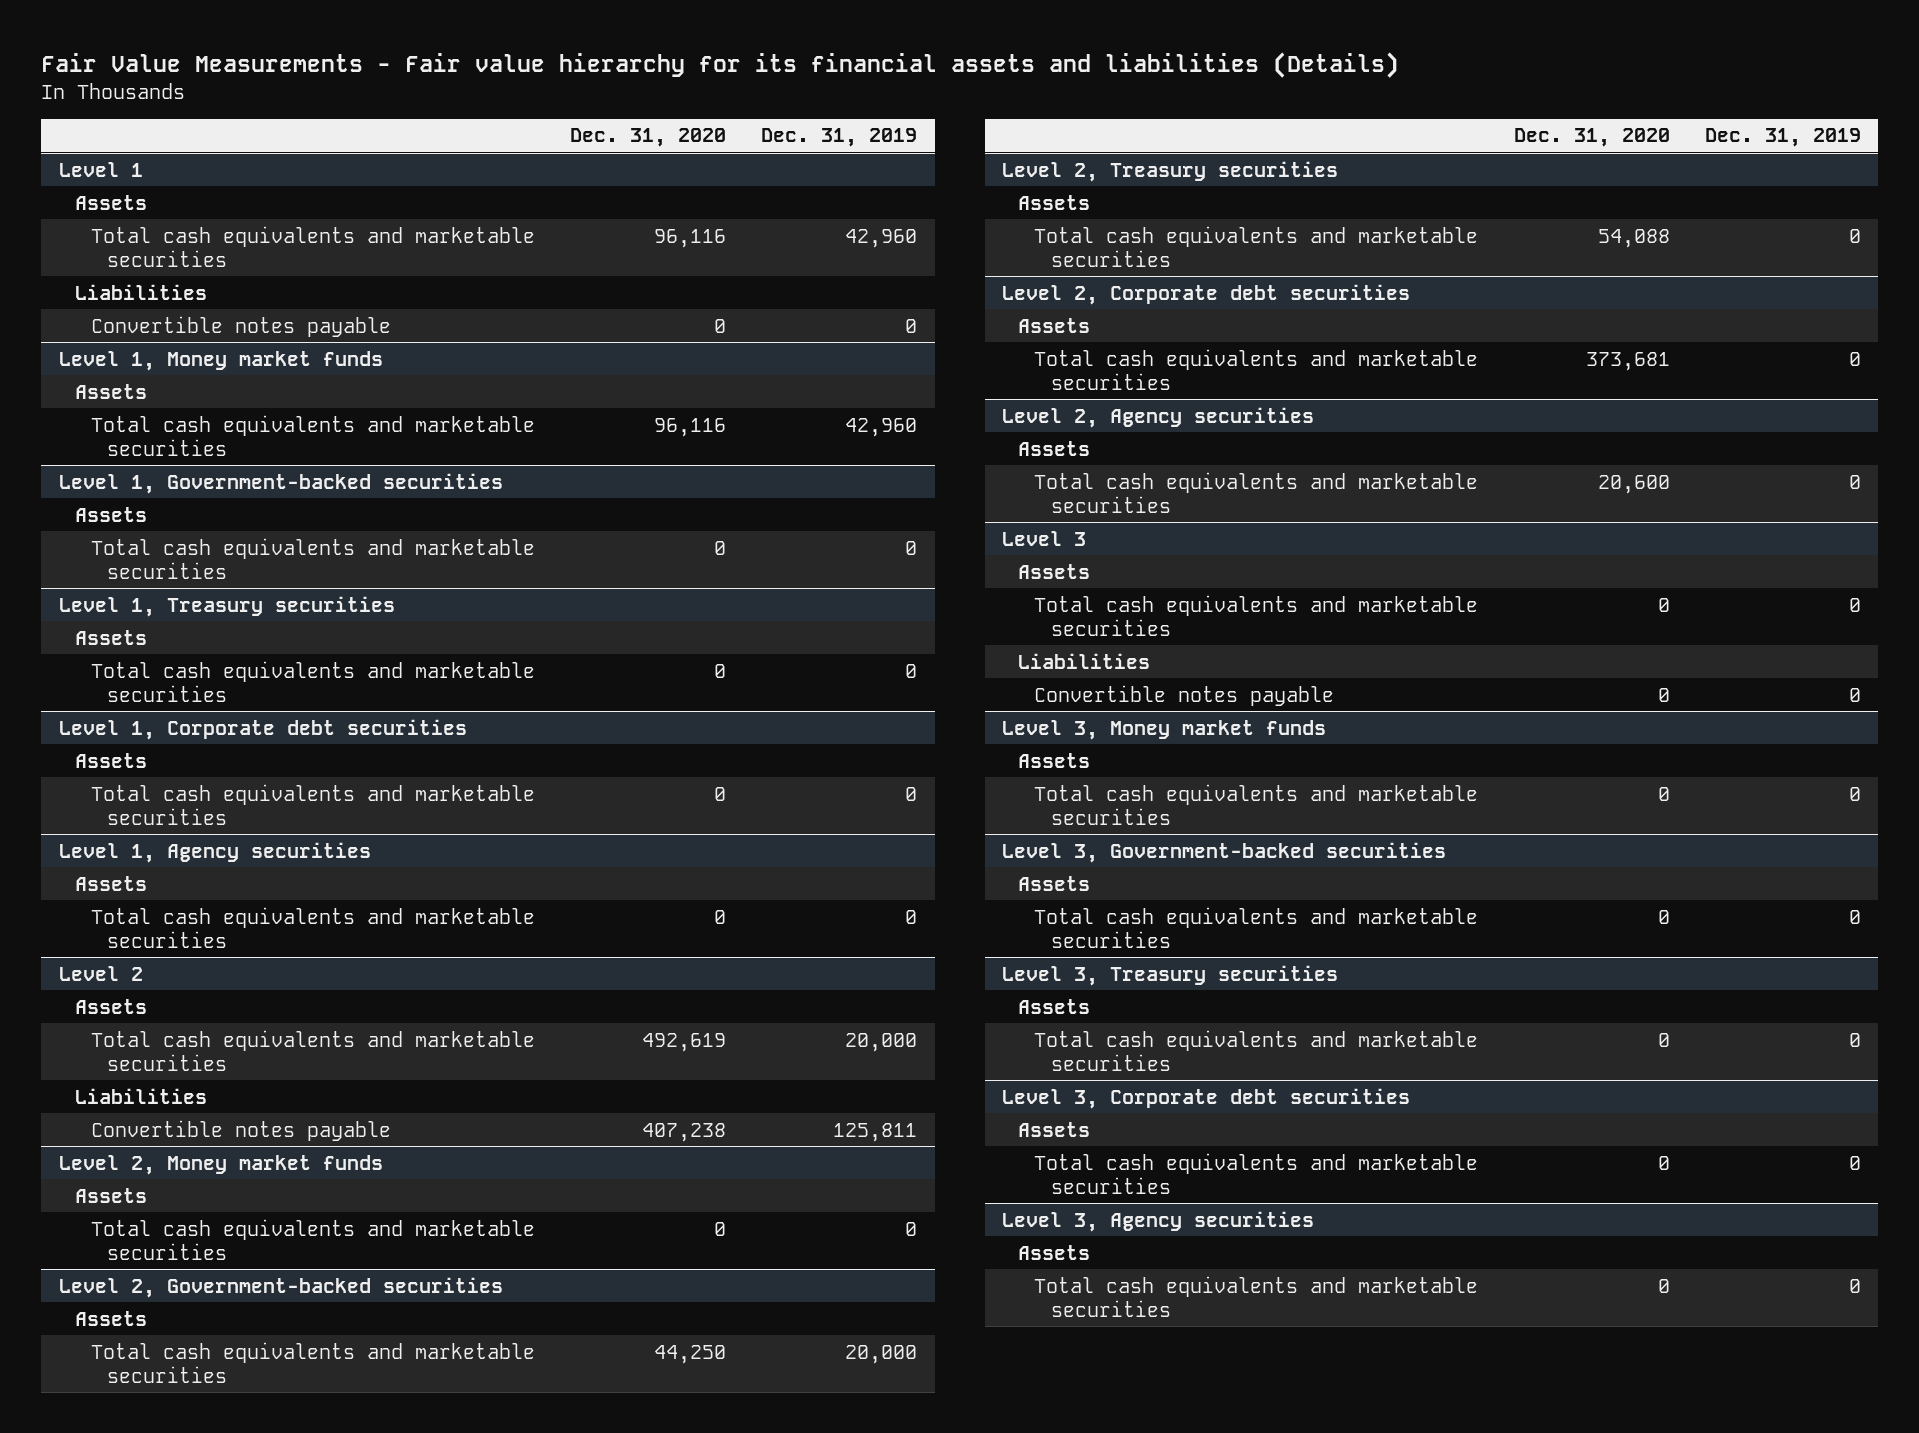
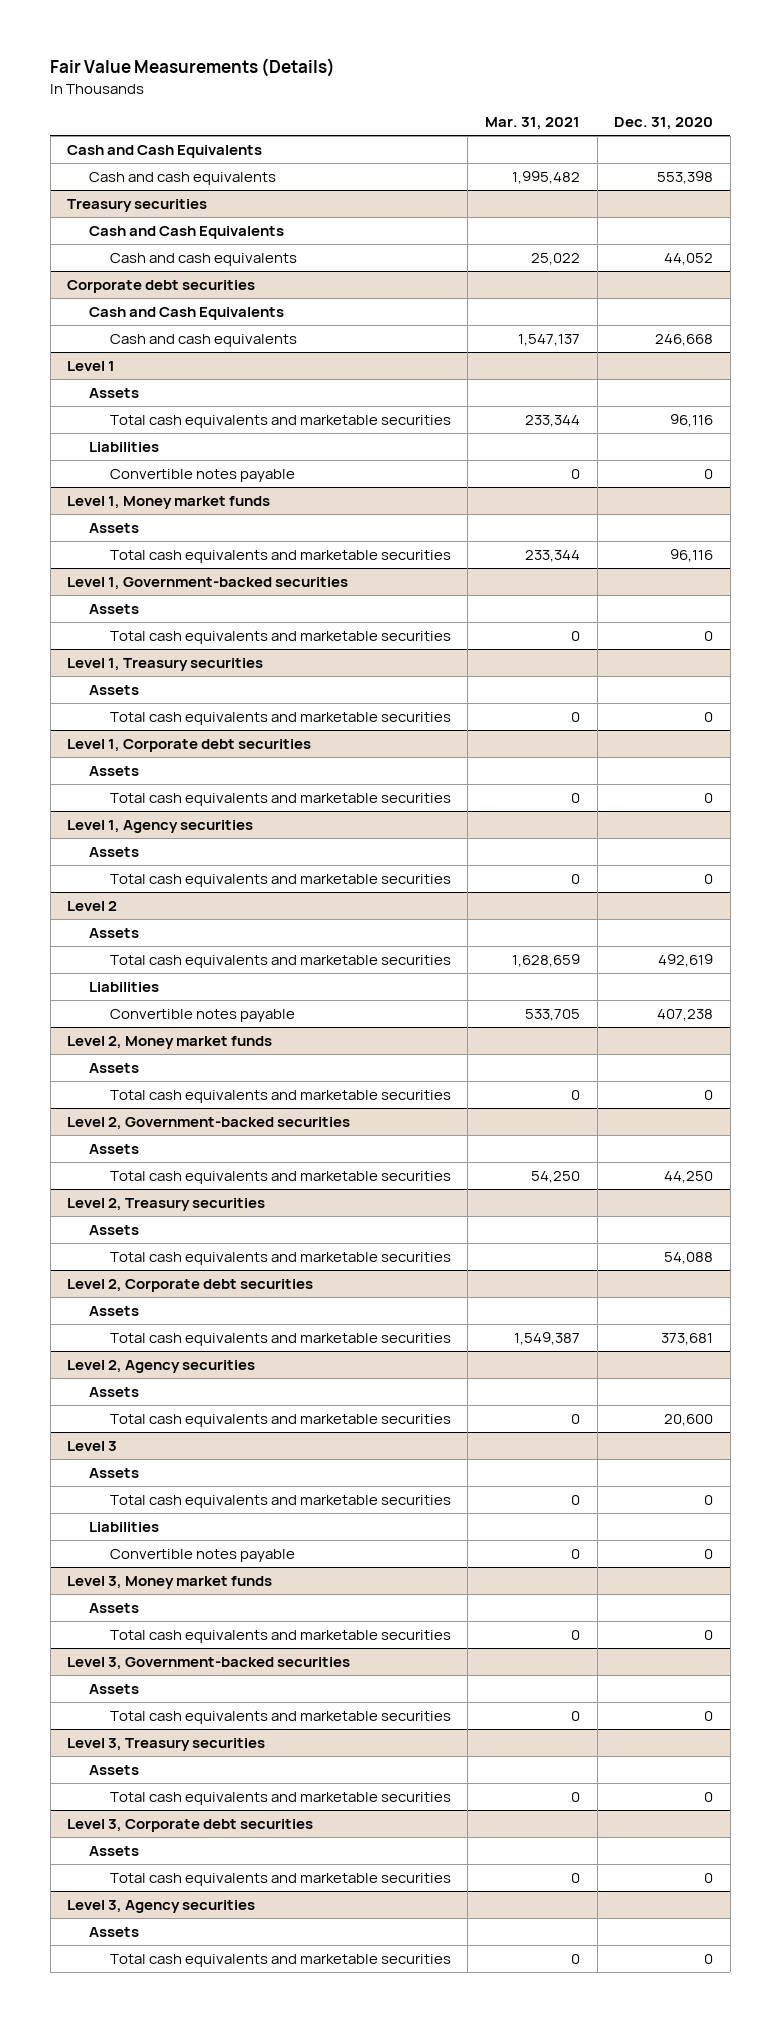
[41,51,1400,78] Fair Value Measurements - Fair value hierarchy for its financial assets and liabilities (Details) -> [50,58,336,78] Fair Value Measurements (Details)
[761,128,918,148] Dec. 31, 2019 -> none
none -> [484,117,580,131] Mar. 31, 2021
none -> [67,144,263,158] Cash and Cash Equivalents
none -> [88,171,276,185] Cash and cash equivalents
none -> [67,198,208,212] Treasury securities
none -> [88,225,284,239] Cash and Cash Equivalents
none -> [109,252,297,266] Cash and cash equivalents
none -> [67,279,256,293] Corporate debt securities
none -> [88,306,284,320] Cash and Cash Equivalents
none -> [109,333,297,347] Cash and cash equivalents

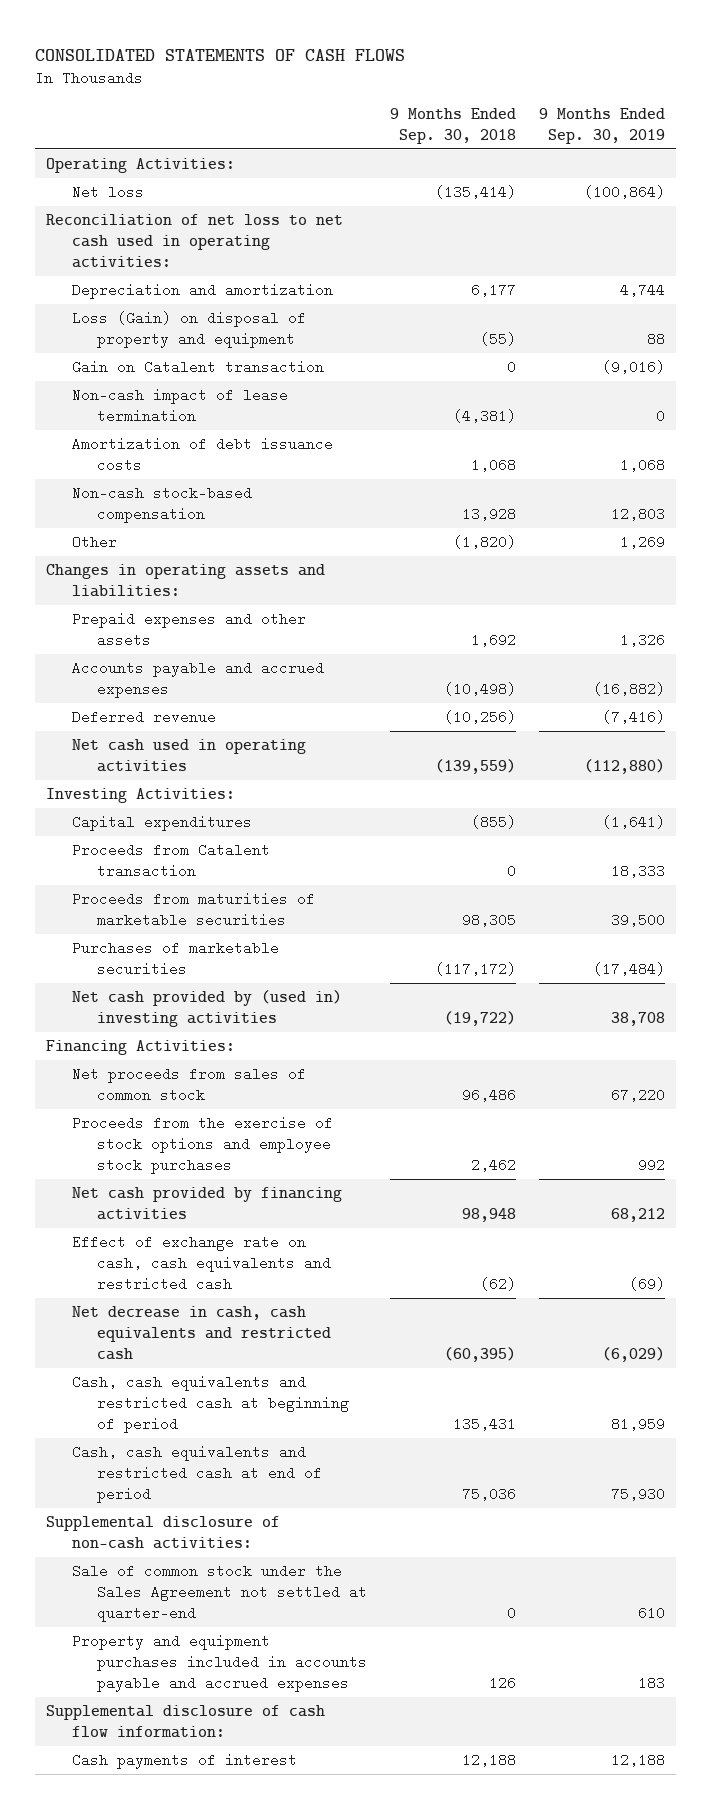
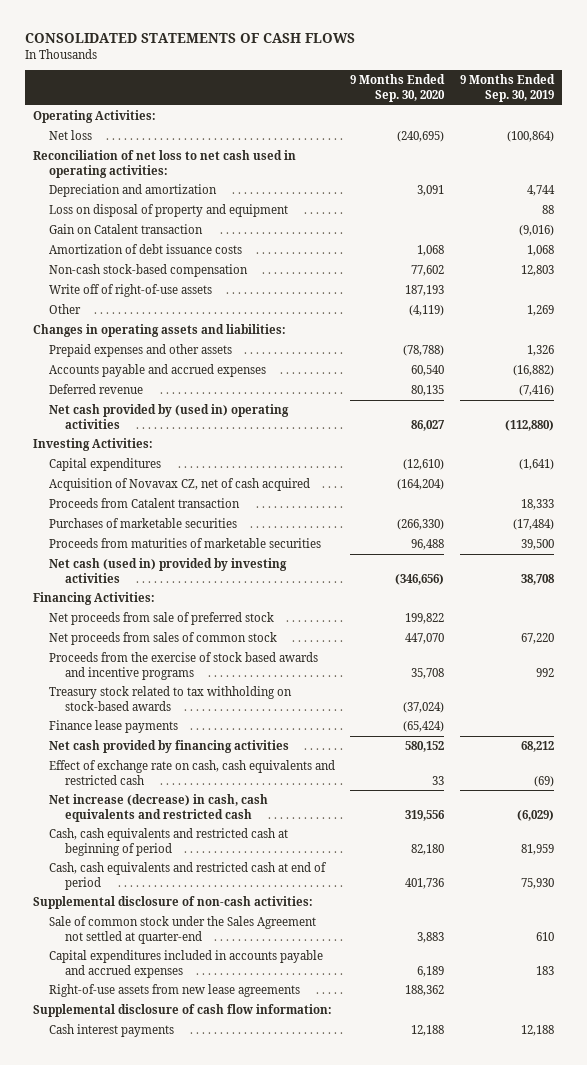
[389,107,516,144] 9 Months Ended Sep. 30, 2018 -> none
none -> [350,74,446,102] 9 Months Ended Sep. 30, 2020
[71,311,306,349] Loss (Gain) on disposal of property and equipment -> [48,204,288,218] Loss on disposal of property and equipment
[71,388,288,424] Non-cash impact of lease termination -> none
none -> [48,284,212,298] Write off of right-of-use assets
[71,739,306,773] Net cash used in operating activities -> [48,404,289,429] Net cash provided by (used in) operating activities
none -> [48,478,310,492] Acquisition of Novavax CZ, net of cash acquired
[71,892,315,928] Proceeds from maturities of marketable securities -> [48,538,321,549] Proceeds from maturities of marketable securities
[71,990,342,1028] Net cash provided by (used in) investing activities -> [48,558,287,583] Net cash (used in) provided by investing activities
none -> [48,612,274,626] Net proceeds from sale of preferred stock
[71,1116,333,1175] Proceeds from the exercise of stock options and employee stock purchases -> [48,652,318,680] Proceeds from the exercise of stock based awards and incentive programs
none -> [48,686,292,711] Treasury stock related to tax withholding on stock-based awards
none -> [48,720,178,734] Finance lease payments
[71,1306,331,1361] Net decrease in cash, cash equivalents and restricted cash -> [48,794,268,822] Net increase (decrease) in cash, cash equivalents and restricted cash
[71,1634,367,1693] Property and equipment purchases included in accounts payable and accrued expenses -> [48,950,323,978] Capital expenditures included in accounts payable and accrued expenses
none -> [48,984,300,998] Right-of-use assets from new lease agreements
[71,1753,297,1770] Cash payments of interest -> [48,1024,174,1038] Cash interest payments

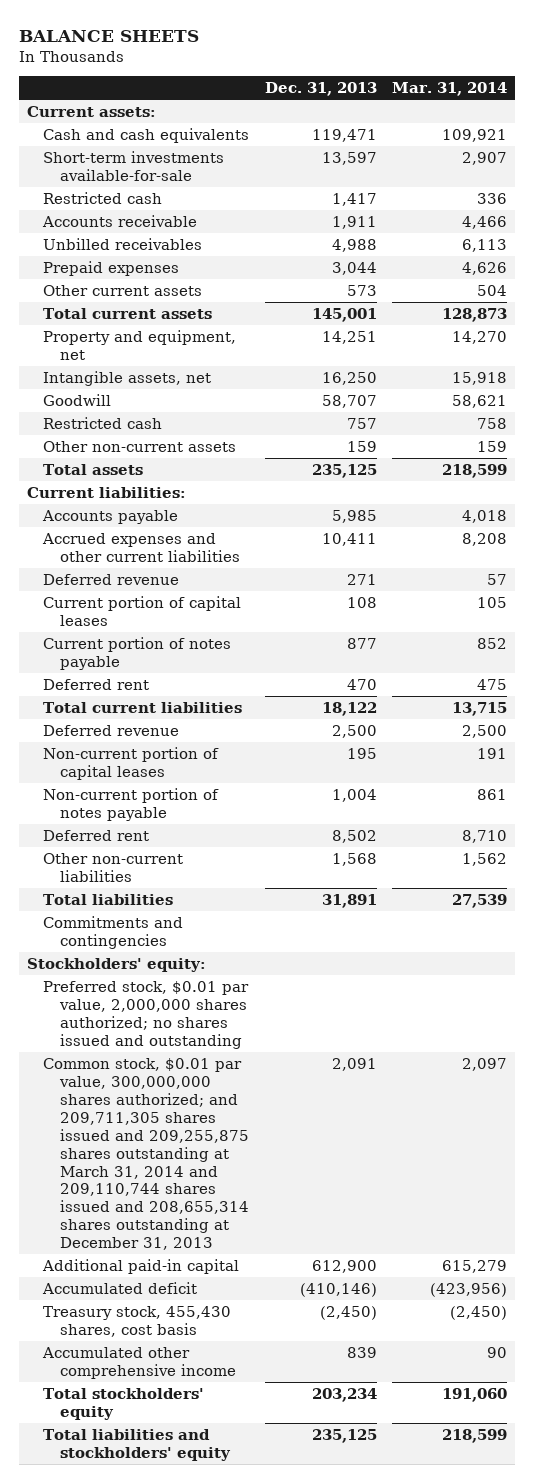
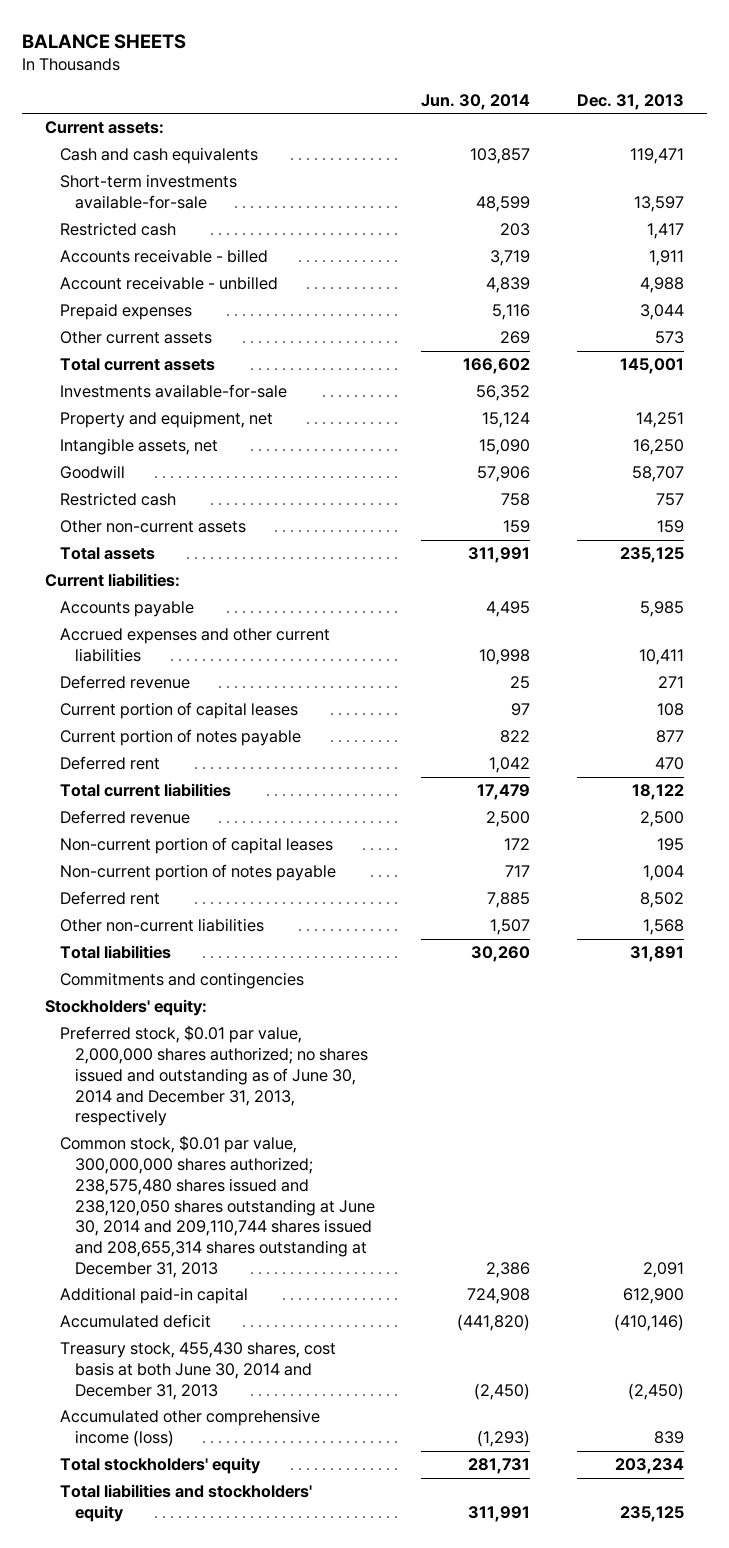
[392,82,508,97] Mar. 31, 2014 -> none
none -> [421,93,531,110] Jun. 30, 2014
[42,214,198,227] Accounts receivable -> [60,249,269,264] Accounts receivable - billed
[43,237,203,250] Unbilled receivables -> [60,276,279,291] Account receivable - unbilled
none -> [60,384,288,399] Investments available-for-sale
[43,980,250,1049] Preferred stock, $0.01 par value, 2,000,000 shares authorized; no shares issued and outstanding -> [60,1025,368,1127] Preferred stock, $0.01 par value, 2,000,000 shares authorized; no shares issued and outstanding as of June 30, 2014 and December 31, 2013, respectively
[43,1057,249,1251] Common stock, $0.01 par value, 300,000,000 shares authorized; and 209,711,305 shares issued and 209,255,875 shares outstanding at March 31, 2014 and 209,110,744 shares issued and 208,655,314 shares outstanding at December 31, 2013 -> [60,1135,375,1278] Common stock, $0.01 par value, 300,000,000 shares authorized; 238,575,480 shares issued and 238,120,050 shares outstanding at June 30, 2014 and 209,110,744 shares issued and 208,655,314 shares outstanding at December 31, 2013
[43,1305,232,1337] Treasury stock, 455,430 shares, cost basis -> [60,1342,337,1400] Treasury stock, 455,430 shares, cost basis at both June 30, 2014 and December 31, 2013
[42,1346,236,1379] Accumulated other comprehensive income -> [60,1409,321,1448] Accumulated other comprehensive income (loss)

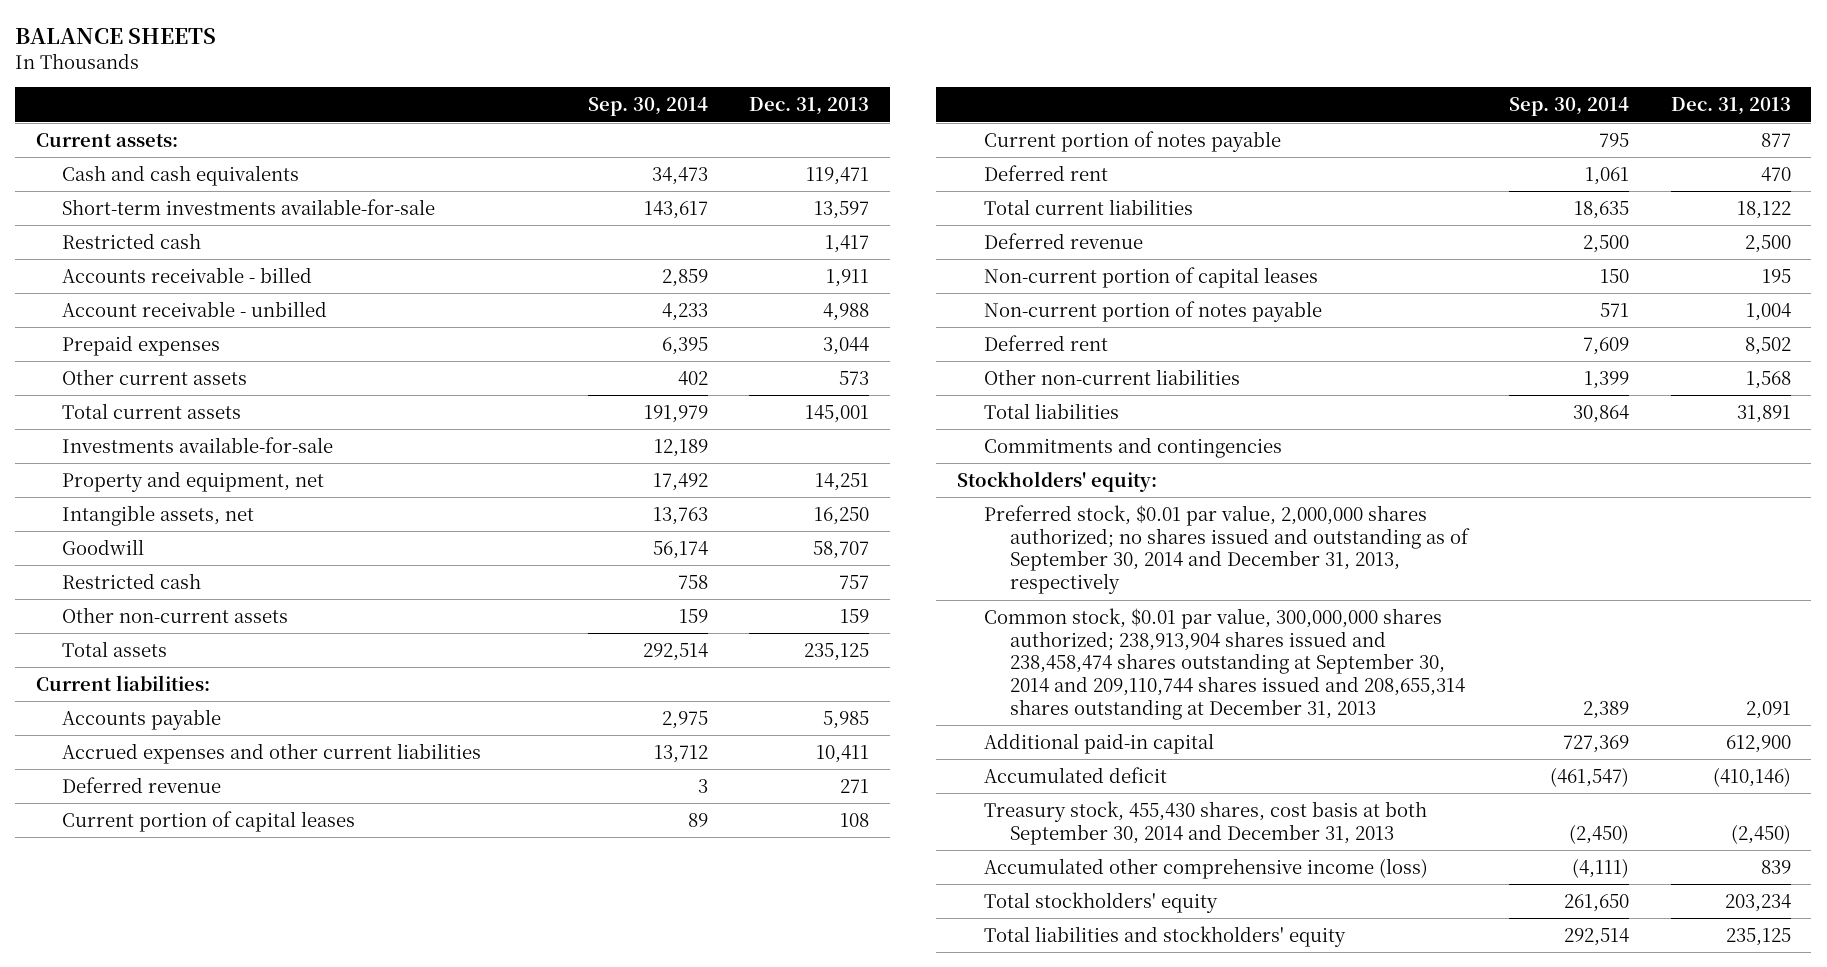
[421,93,531,110] Jun. 30, 2014 -> none
none -> [588,97,709,117] Sep. 30, 2014
[60,1025,368,1127] Preferred stock, $0.01 par value, 2,000,000 shares authorized; no shares issued and outstanding as of June 30, 2014 and December 31, 2013, respectively -> [983,504,1471,595] Preferred stock, $0.01 par value, 2,000,000 shares authorized; no shares issued and outstanding as of September 30, 2014 and December 31, 2013, respectively
[60,1135,375,1278] Common stock, $0.01 par value, 300,000,000 shares authorized; 238,575,480 shares issued and 238,120,050 shares outstanding at June 30, 2014 and 209,110,744 shares issued and 208,655,314 shares outstanding at December 31, 2013 -> [983,607,1466,720] Common stock, $0.01 par value, 300,000,000 shares authorized; 238,913,904 shares issued and 238,458,474 shares outstanding at September 30, 2014 and 209,110,744 shares issued and 208,655,314 shares outstanding at December 31, 2013
[60,1342,337,1400] Treasury stock, 455,430 shares, cost basis at both June 30, 2014 and December 31, 2013 -> [983,800,1427,845] Treasury stock, 455,430 shares, cost basis at both September 30, 2014 and December 31, 2013

